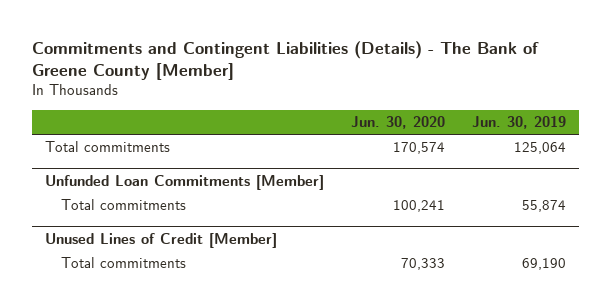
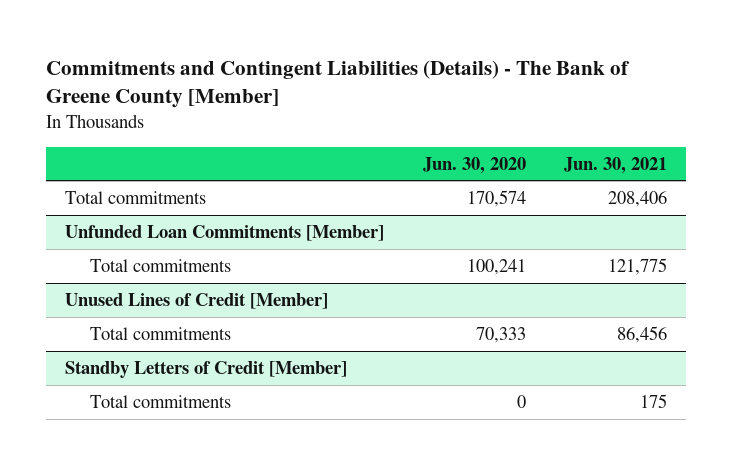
[471,116,566,130] Jun. 30, 2019 -> none
none -> [563,156,667,174] Jun. 30, 2021
none -> [65,360,348,378] Standby Letters of Credit [Member]
none -> [90,394,232,408] Total commitments

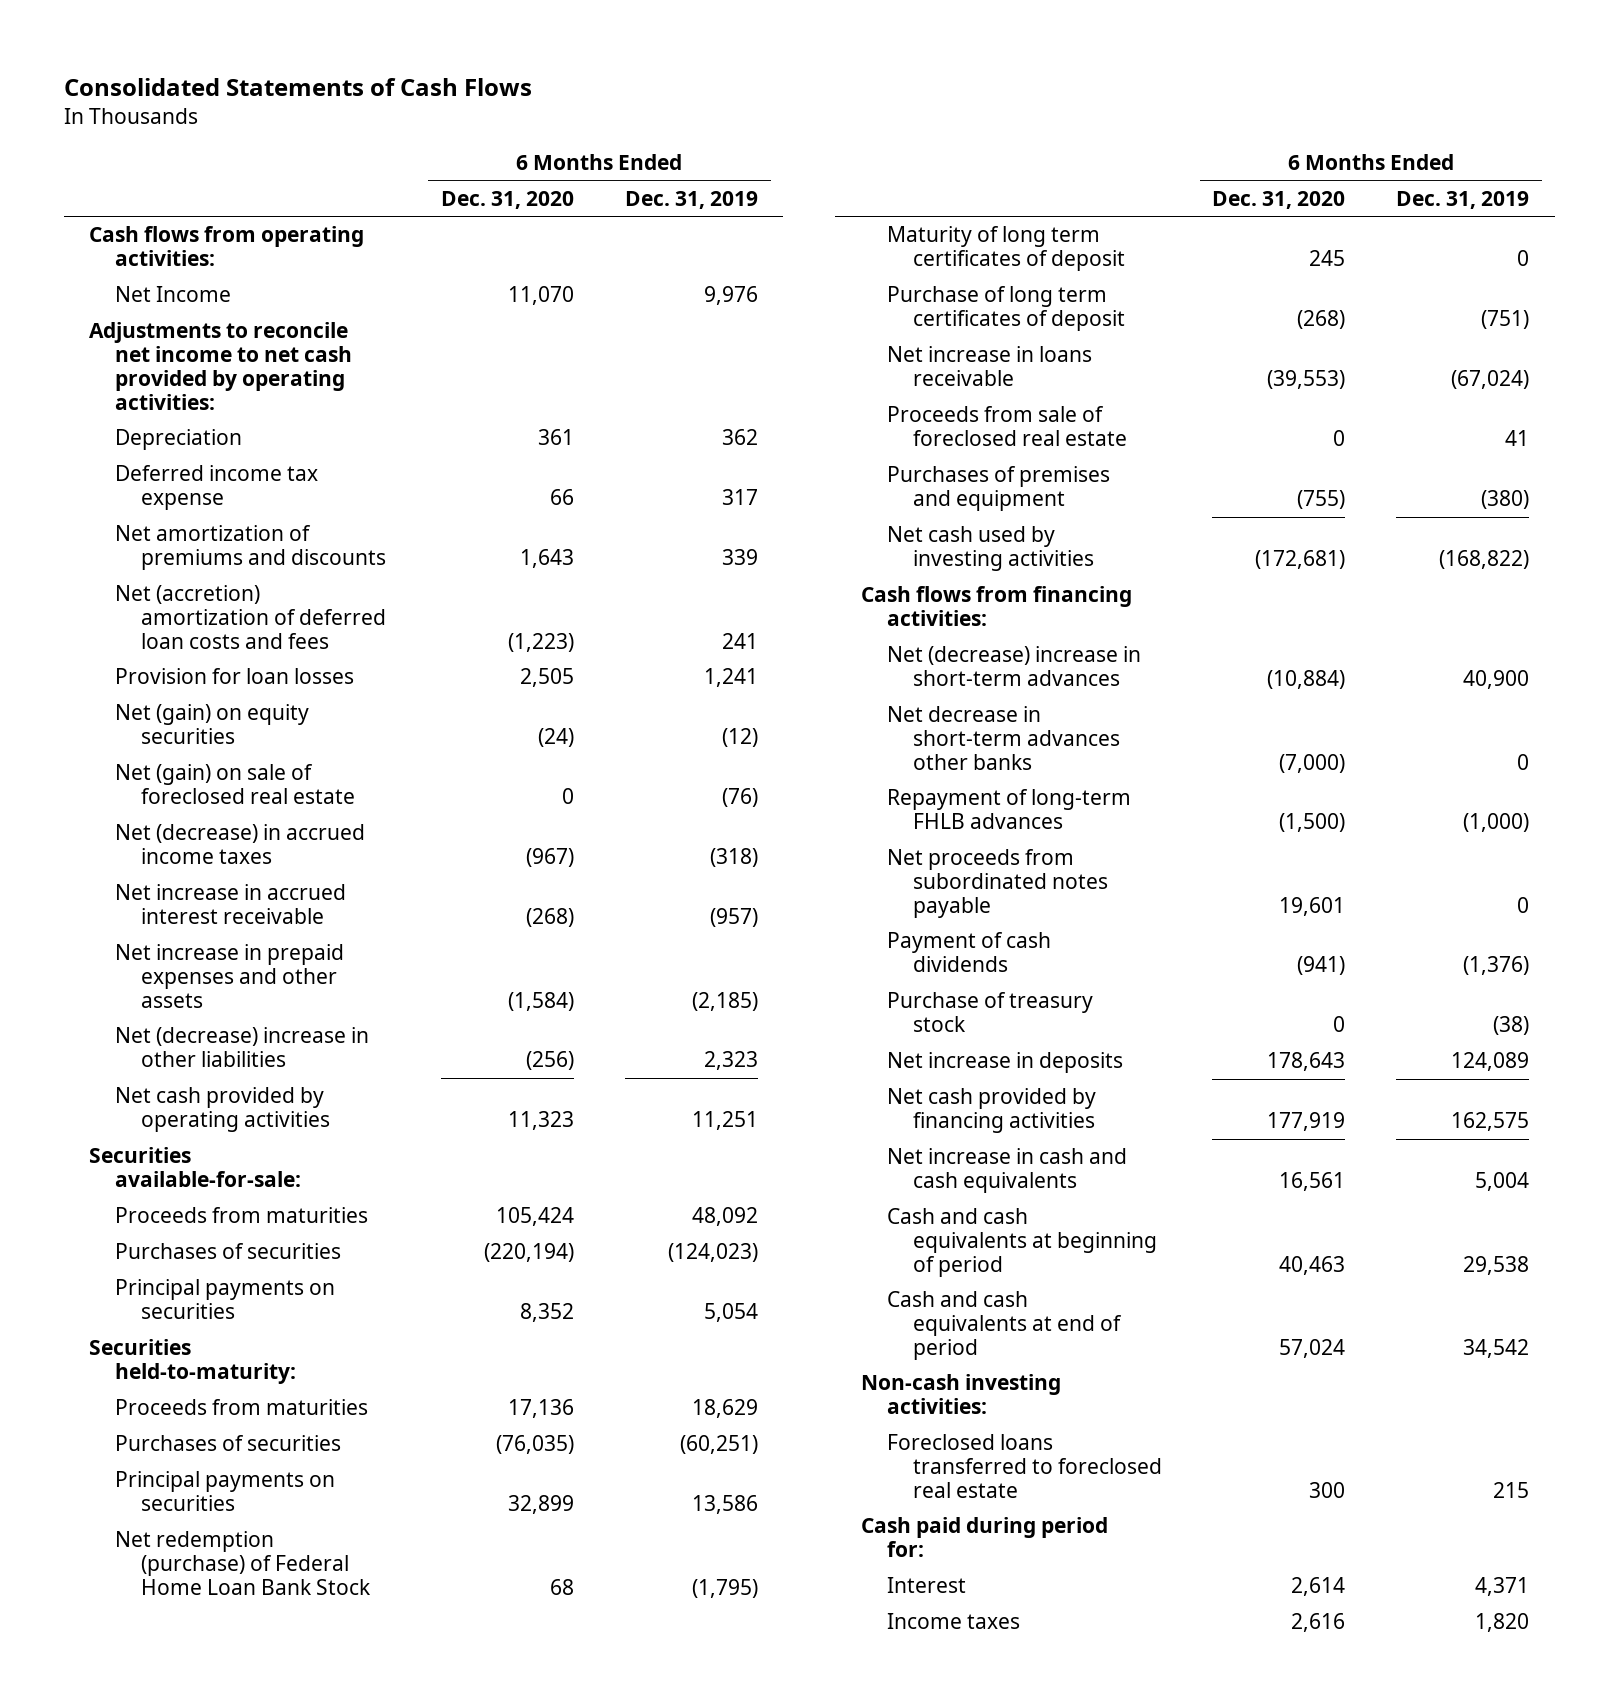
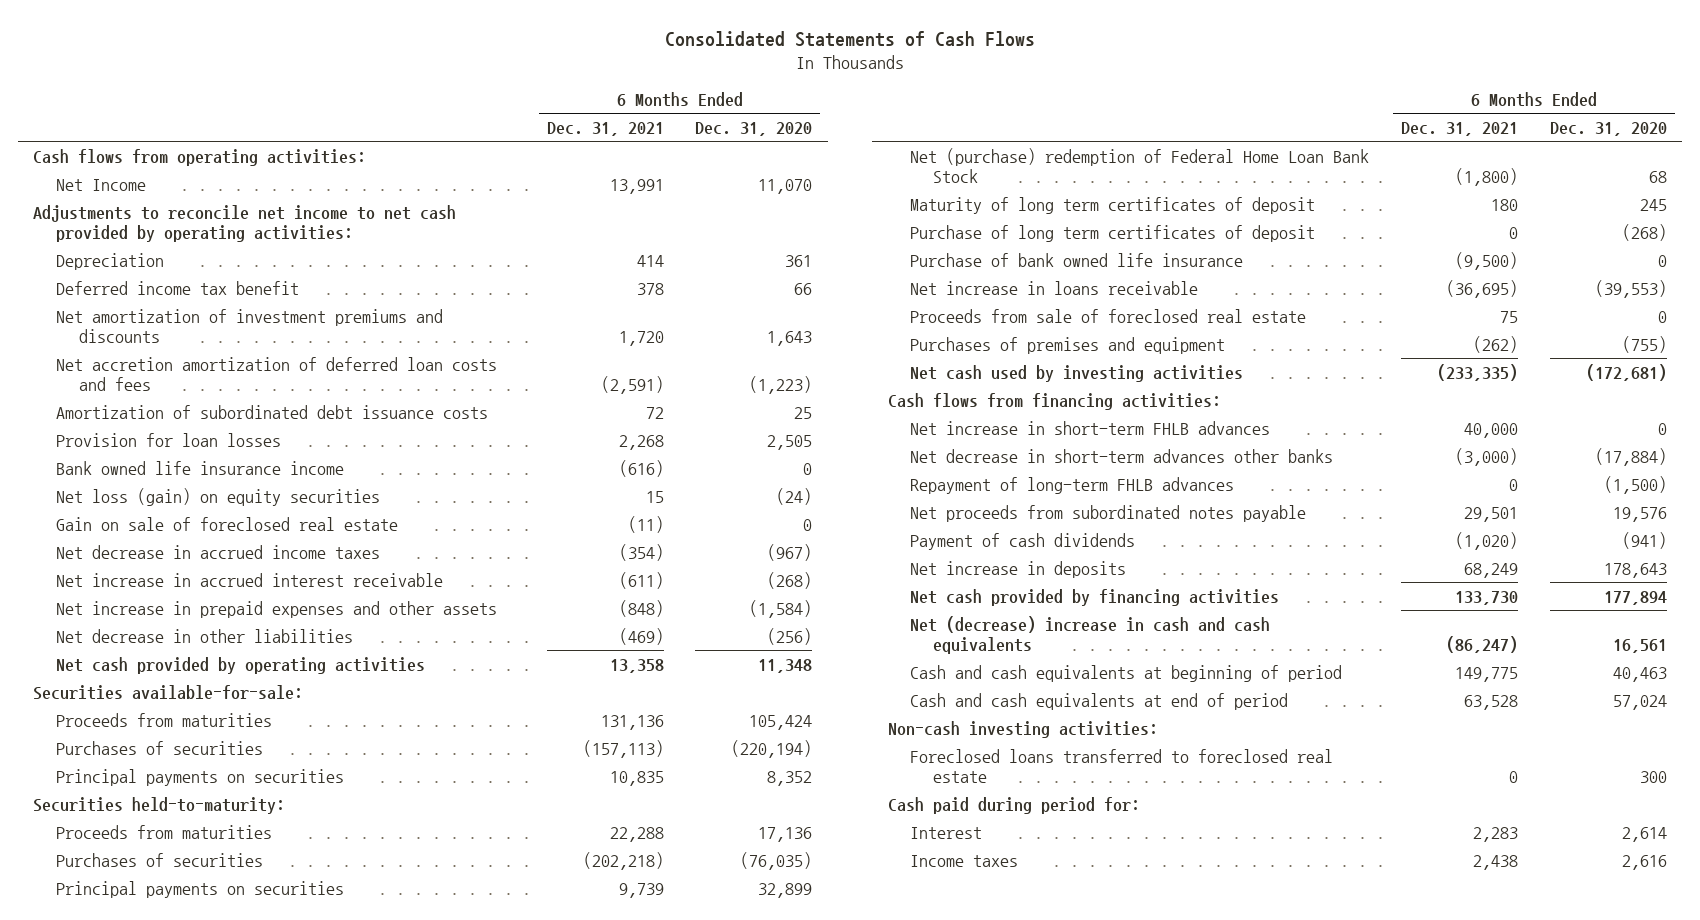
[624,190,758,209] Dec. 31, 2019 -> none
none -> [546,121,664,136] Dec. 31, 2021
[115,465,319,511] Deferred income tax expense -> [56,280,300,295] Deferred income tax benefit
[115,525,387,571] Net amortization of premiums and discounts -> [56,308,444,343] Net amortization of investment premiums and discounts
[115,585,387,650] Net (accretion) amortization of deferred loan costs and fees -> [56,356,498,391] Net accretion amortization of deferred loan costs and fees
none -> [56,404,489,419] Amortization of subordinated debt issuance costs
none -> [56,460,345,475] Bank owned life insurance income
[115,704,310,745] Net (gain) on equity securities -> [56,487,381,506] Net loss (gain) on equity securities
[115,764,356,805] Net (gain) on sale of foreclosed real estate -> [56,516,399,531] Gain on sale of foreclosed real estate
[115,824,366,865] Net (decrease) in accrued income taxes -> [56,544,381,559] Net decrease in accrued income taxes
[115,1027,370,1068] Net (decrease) increase in other liabilities -> [56,628,354,643] Net decrease in other liabilities
[508,1111,575,1131] 11,323 -> [758,658,813,673] 11,348
[115,1531,372,1596] Net redemption (purchase) of Federal Home Loan Bank Stock -> [910,147,1370,183] Net (purchase) redemption of Federal Home Loan Bank Stock
none -> [910,252,1244,267] Purchase of bank owned life insurance
[886,646,1141,687] Net (decrease) increase in short-term advances -> [910,420,1271,435] Net increase in short-term FHLB advances
[1267,670,1346,690] (10,884) -> [1657,422,1667,435] 0
[1279,754,1346,774] (7,000) -> [1594,447,1667,466] (17,884)
[1279,897,1346,917] 19,601 -> [1612,506,1667,522] 19,576
[886,992,1093,1033] Purchase of treasury stock -> none
[1267,1112,1346,1132] 177,919 -> [1603,590,1667,605] 177,894
[886,1148,1127,1194] Net increase in cash and cash equivalents -> [910,615,1271,654] Net (decrease) increase in cash and cash equivalents

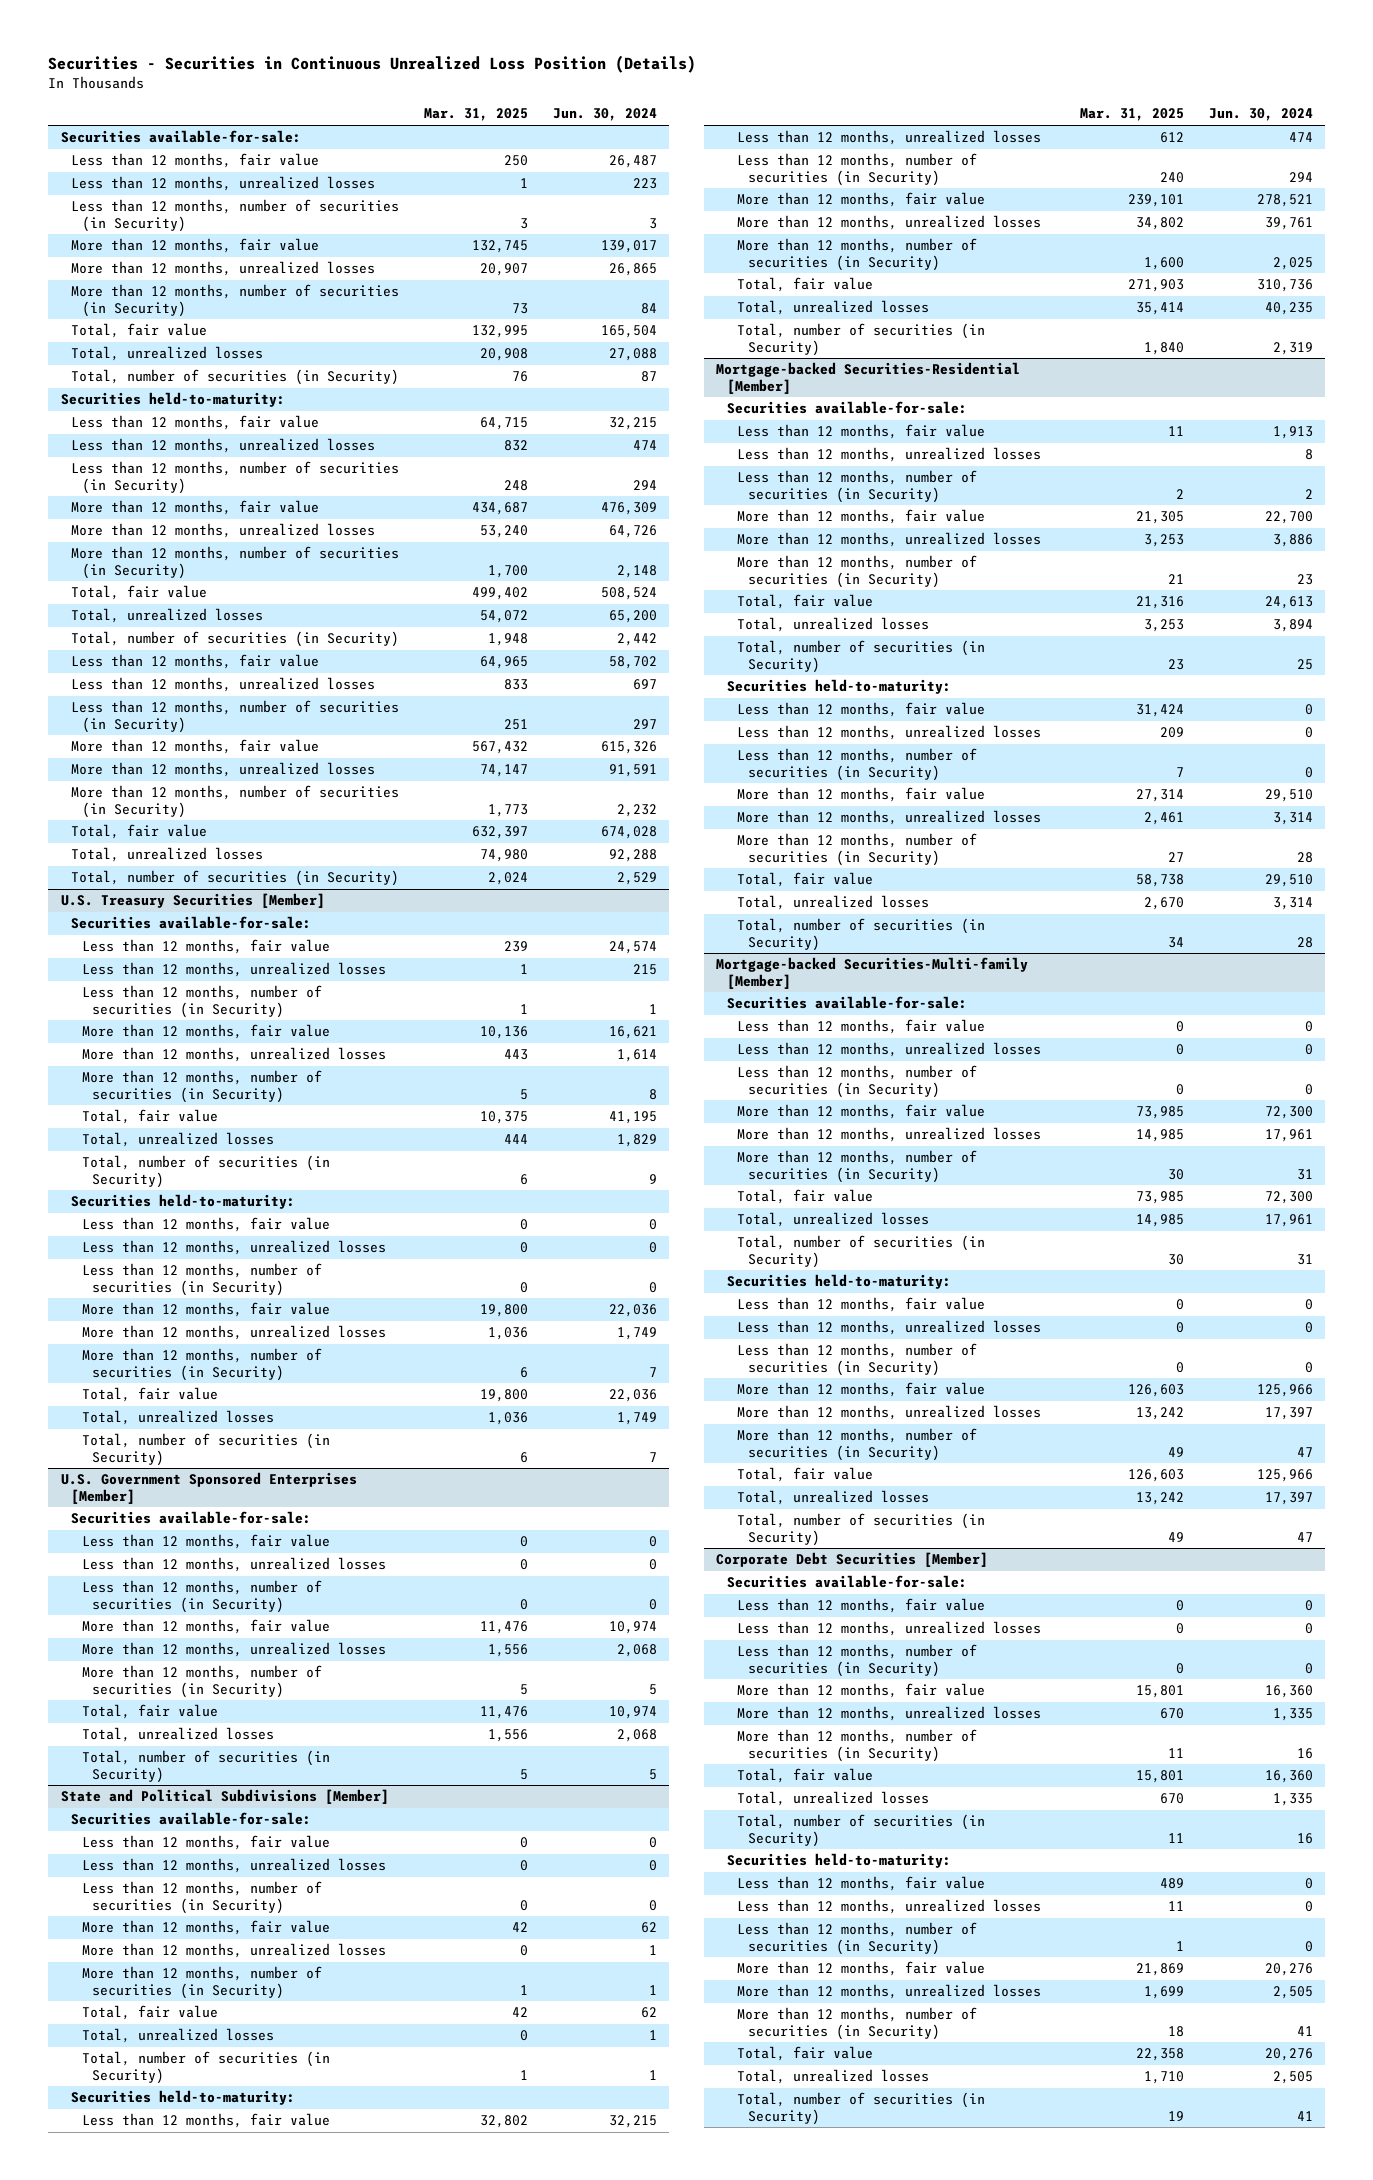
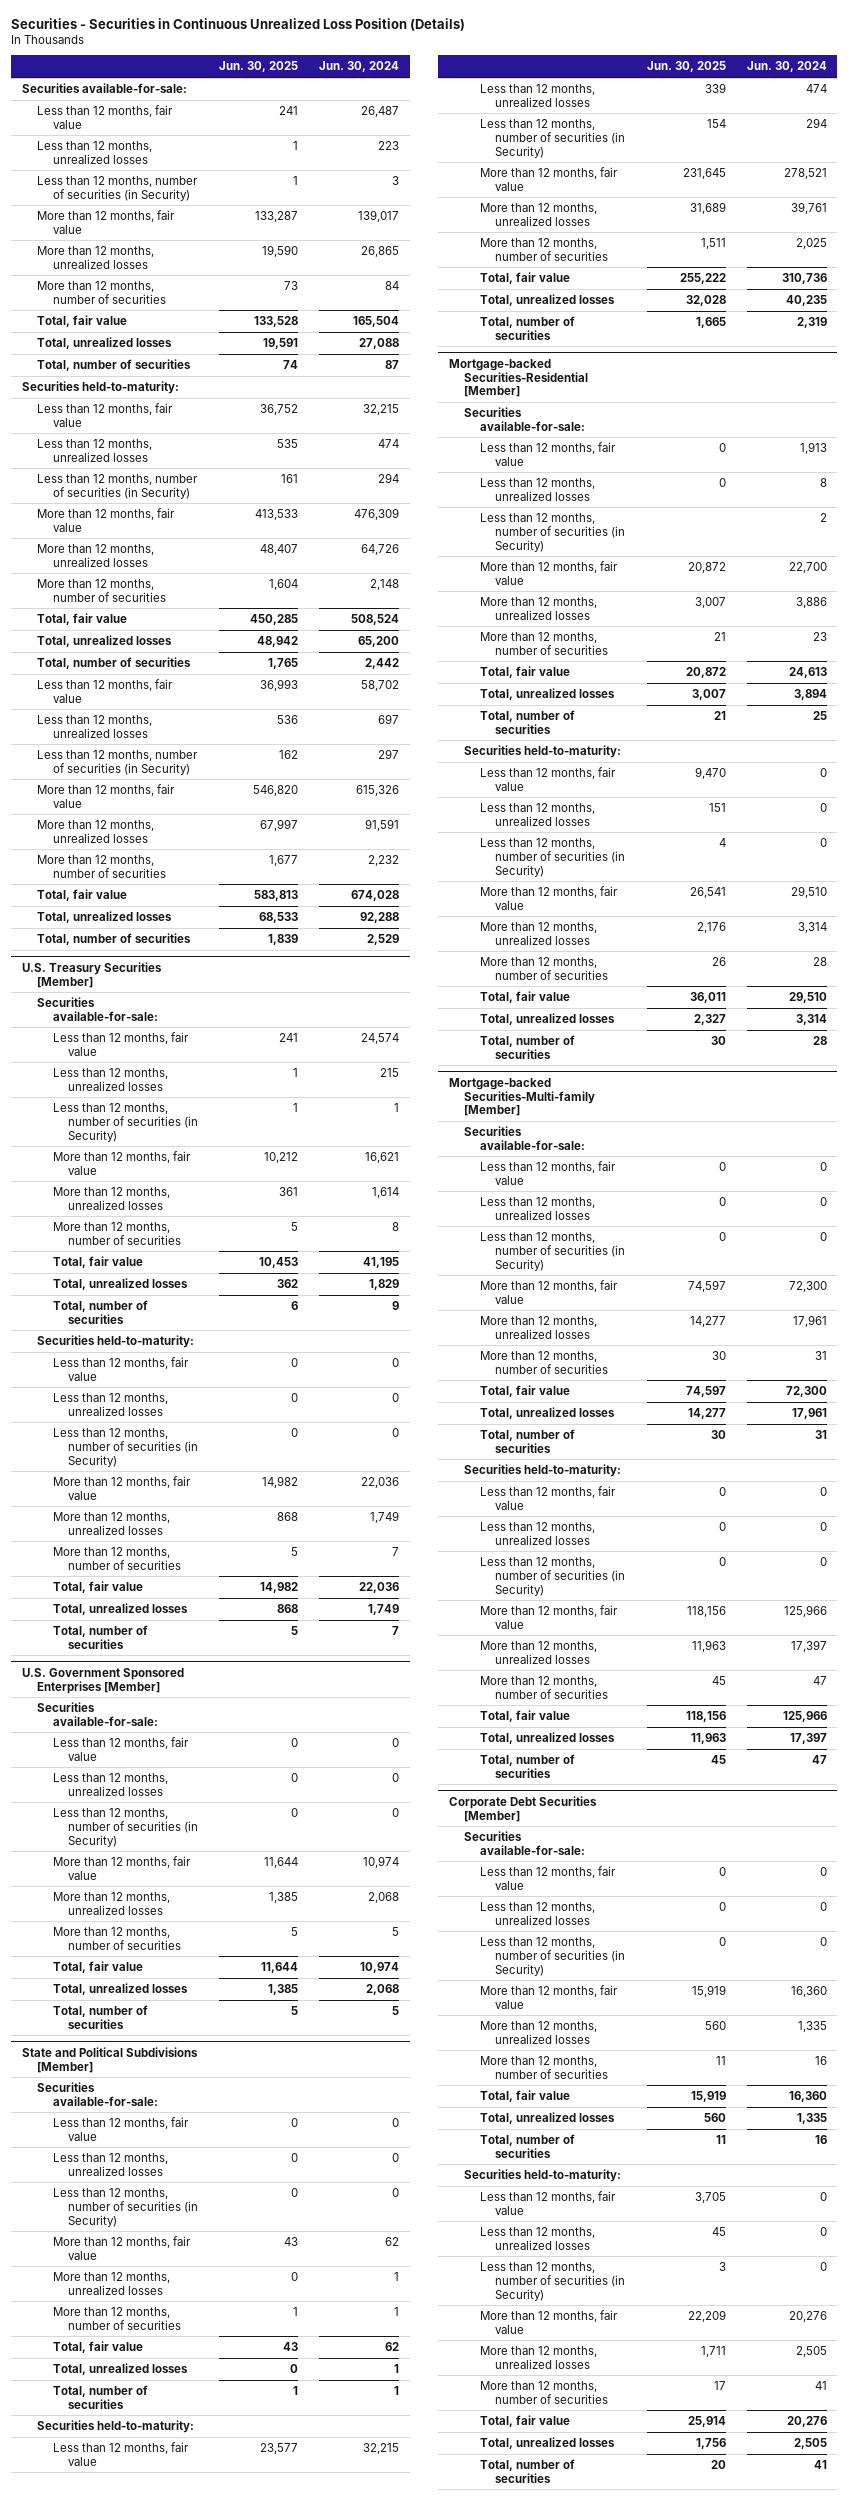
[424,108,529,122] Mar. 31, 2025 -> none
none -> [219,61,299,73] Jun. 30, 2025
[71,284,400,317] More than 12 months, number of securities (in Security) -> [37,281,166,304] More than 12 months, number of securities
[71,369,400,386] Total, number of securities (in Security) -> [37,359,192,372] Total, number of securities
[71,546,400,579] More than 12 months, number of securities (in Security) -> [37,579,166,602] More than 12 months, number of securities
[71,631,400,648] Total, number of securities (in Security) -> [37,657,192,670] Total, number of securities
[71,785,400,818] More than 12 months, number of securities (in Security) -> [37,855,166,878] More than 12 months, number of securities
[71,870,400,887] Total, number of securities (in Security) -> [37,933,192,946] Total, number of securities
[81,1070,322,1103] More than 12 months, number of securities (in Security) -> [52,1222,182,1245] More than 12 months, number of securities
[81,1155,330,1188] Total, number of securities (in Security) -> [52,1300,148,1324] Total, number of securities
[81,1348,322,1381] More than 12 months, number of securities (in Security) -> [52,1547,182,1570] More than 12 months, number of securities
[81,1433,330,1466] Total, number of securities (in Security) -> [52,1625,148,1649] Total, number of securities
[81,1665,322,1698] More than 12 months, number of securities (in Security) -> [52,1927,182,1950] More than 12 months, number of securities
[81,1750,330,1783] Total, number of securities (in Security) -> [52,2005,148,2029] Total, number of securities
[81,1966,322,1999] More than 12 months, number of securities (in Security) -> [52,2307,182,2330] More than 12 months, number of securities
[81,2051,330,2084] Total, number of securities (in Security) -> [52,2385,148,2409] Total, number of securities
[737,238,978,271] More than 12 months, number of securities (in Security) -> [479,238,609,261] More than 12 months, number of securities
[737,323,986,356] Total, number of securities (in Security) -> [479,316,575,340] Total, number of securities
[737,555,978,588] More than 12 months, number of securities (in Security) -> [479,632,609,655] More than 12 months, number of securities
[737,640,986,673] Total, number of securities (in Security) -> [479,710,575,734] Total, number of securities
[737,833,978,866] More than 12 months, number of securities (in Security) -> [479,957,609,980] More than 12 months, number of securities
[737,918,986,951] Total, number of securities (in Security) -> [479,1035,575,1059] Total, number of securities
[737,1150,978,1183] More than 12 months, number of securities (in Security) -> [479,1351,609,1374] More than 12 months, number of securities
[737,1235,986,1268] Total, number of securities (in Security) -> [479,1429,575,1453] Total, number of securities
[737,1428,978,1461] More than 12 months, number of securities (in Security) -> [479,1676,609,1699] More than 12 months, number of securities
[737,1513,986,1546] Total, number of securities (in Security) -> [479,1754,575,1778] Total, number of securities
[737,1729,978,1762] More than 12 months, number of securities (in Security) -> [479,2056,609,2079] More than 12 months, number of securities
[737,1814,986,1847] Total, number of securities (in Security) -> [479,2134,575,2158] Total, number of securities
[737,2007,978,2040] More than 12 months, number of securities (in Security) -> [479,2381,609,2404] More than 12 months, number of securities
[737,2092,986,2125] Total, number of securities (in Security) -> [479,2459,575,2483] Total, number of securities

